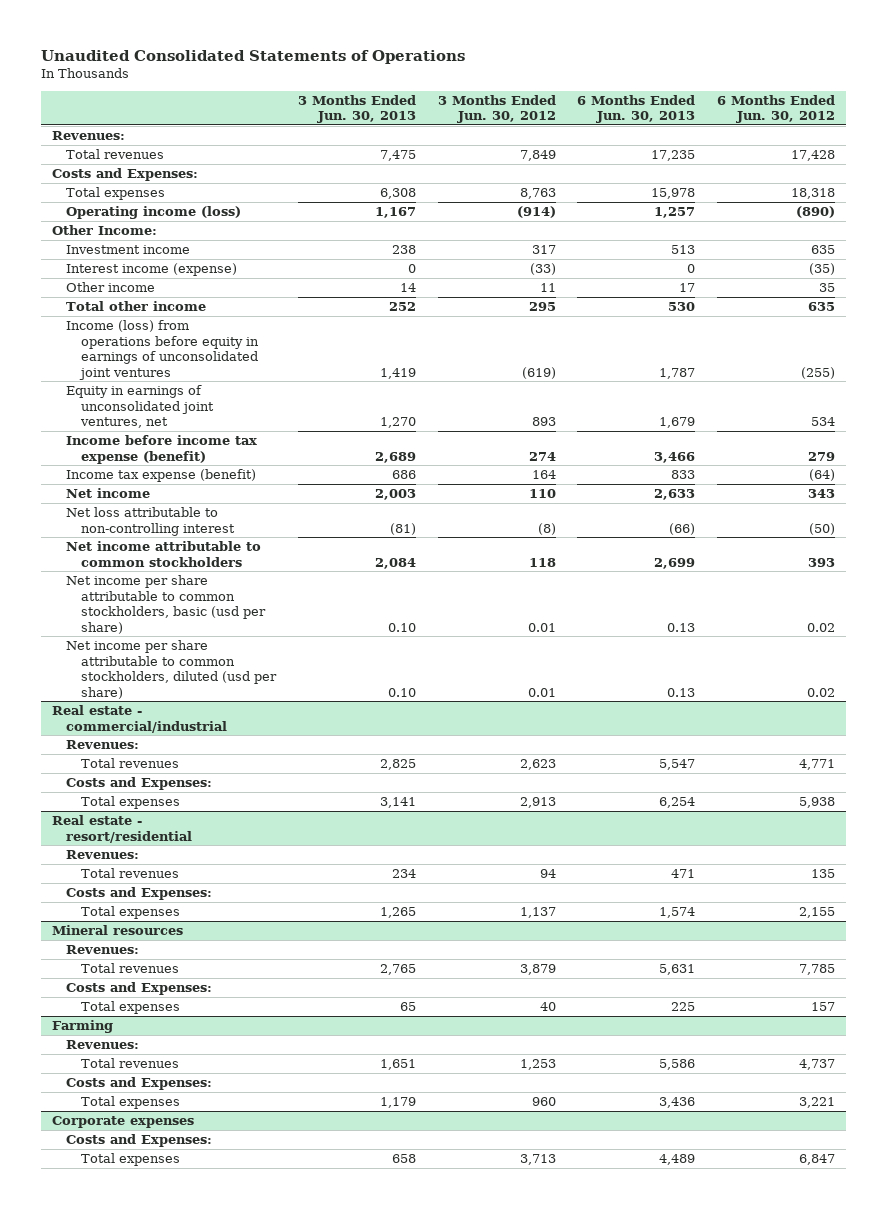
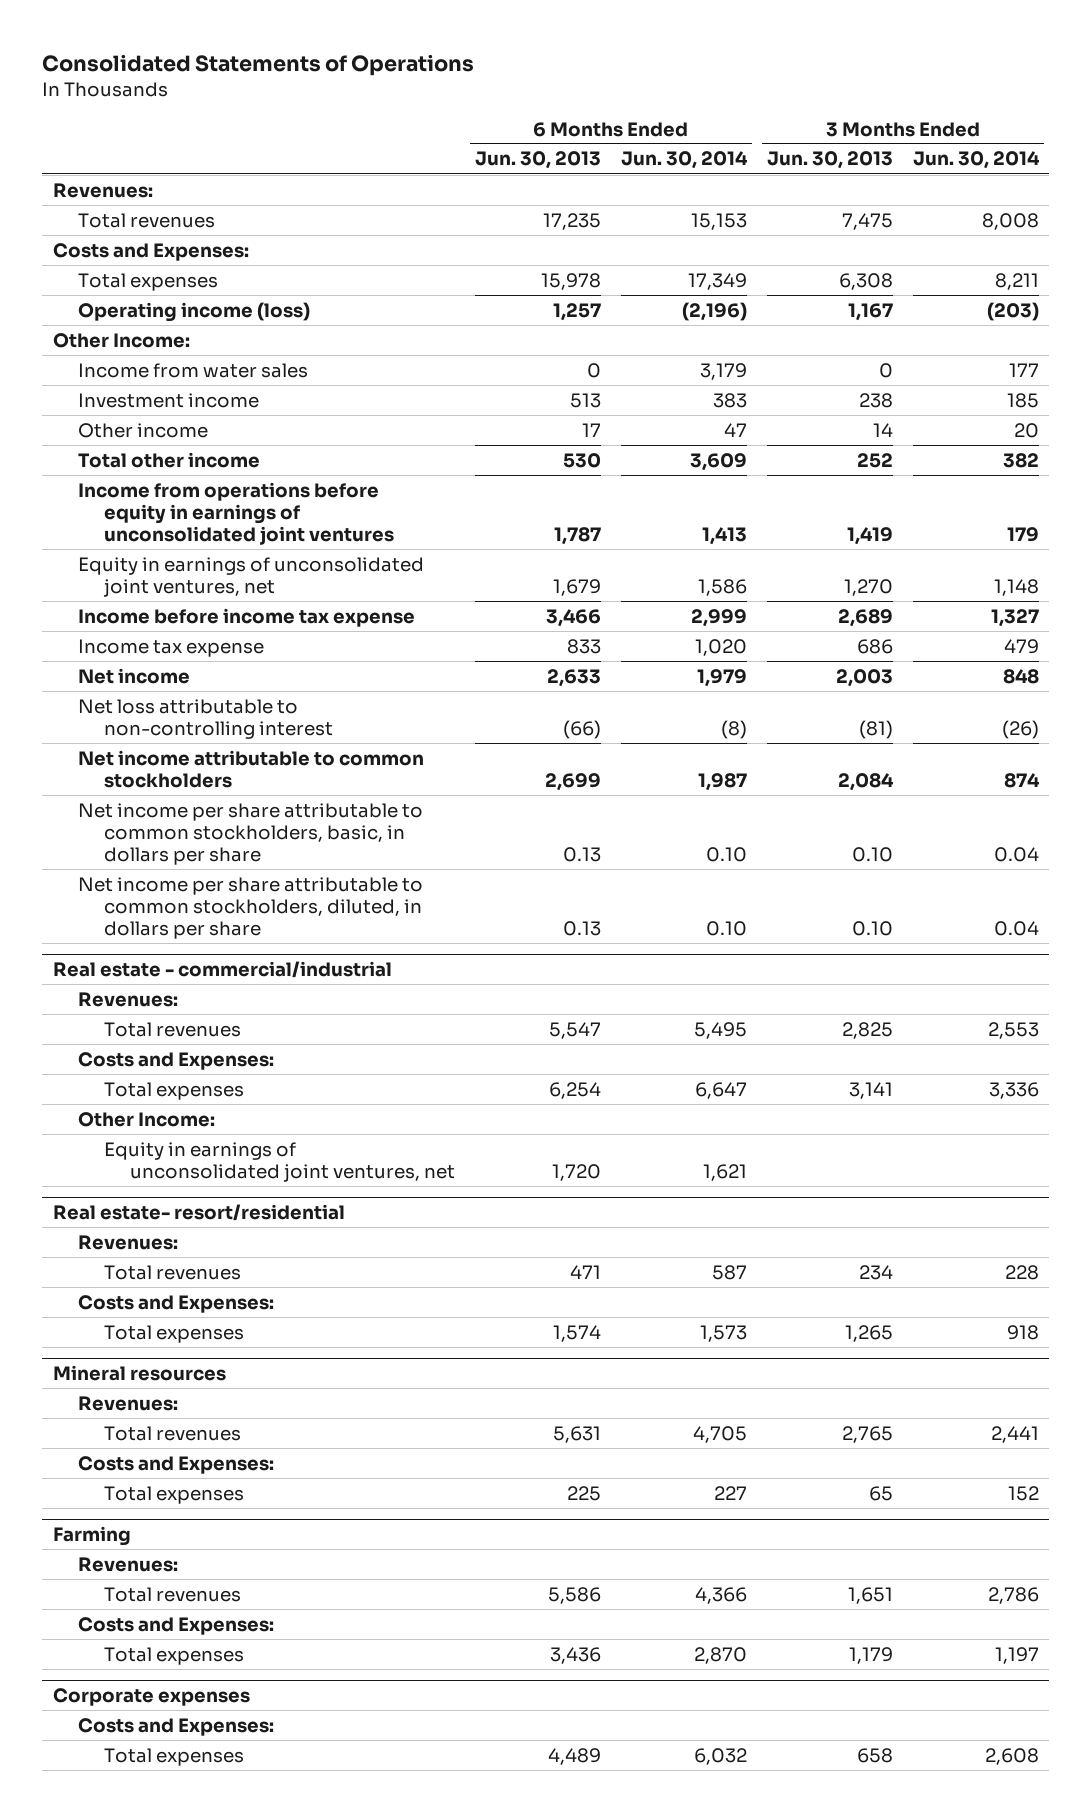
[40,49,465,64] Unaudited Consolidated Statements of Operations -> [42,53,475,76] Consolidated Statements of Operations
[437,94,556,124] 3 Months Ended Jun. 30, 2012 -> none
[716,94,835,124] 6 Months Ended Jun. 30, 2012 -> none
none -> [620,151,748,170] Jun. 30, 2014
none -> [912,151,1040,170] Jun. 30, 2014
none -> [78,362,309,378] Income from water sales
[66,263,238,277] Interest income (expense) -> none
[66,320,260,380] Income (loss) from operations before equity in earnings of unconsolidated joint ventures -> [78,481,394,546] Income from operations before equity in earnings of unconsolidated joint ventures
[66,435,258,464] Income before income tax expense (benefit) -> [78,607,416,627] Income before income tax expense
[66,469,257,483] Income tax expense (benefit) -> [78,638,265,657] Income tax expense
[66,575,267,634] Net income per share attributable to common stockholders, basic (usd per share) -> [78,802,424,866] Net income per share attributable to common stockholders, basic, in dollars per share
[66,640,278,699] Net income per share attributable to common stockholders, diluted (usd per share) -> [78,876,424,940] Net income per share attributable to common stockholders, diluted, in dollars per share
none -> [78,1111,216,1127] Other Income:
none -> [103,1141,455,1182] Equity in earnings of unconsolidated joint ventures, net
[51,815,193,843] Real estate - resort/residential -> [52,1203,345,1221] Real estate- resort/residential

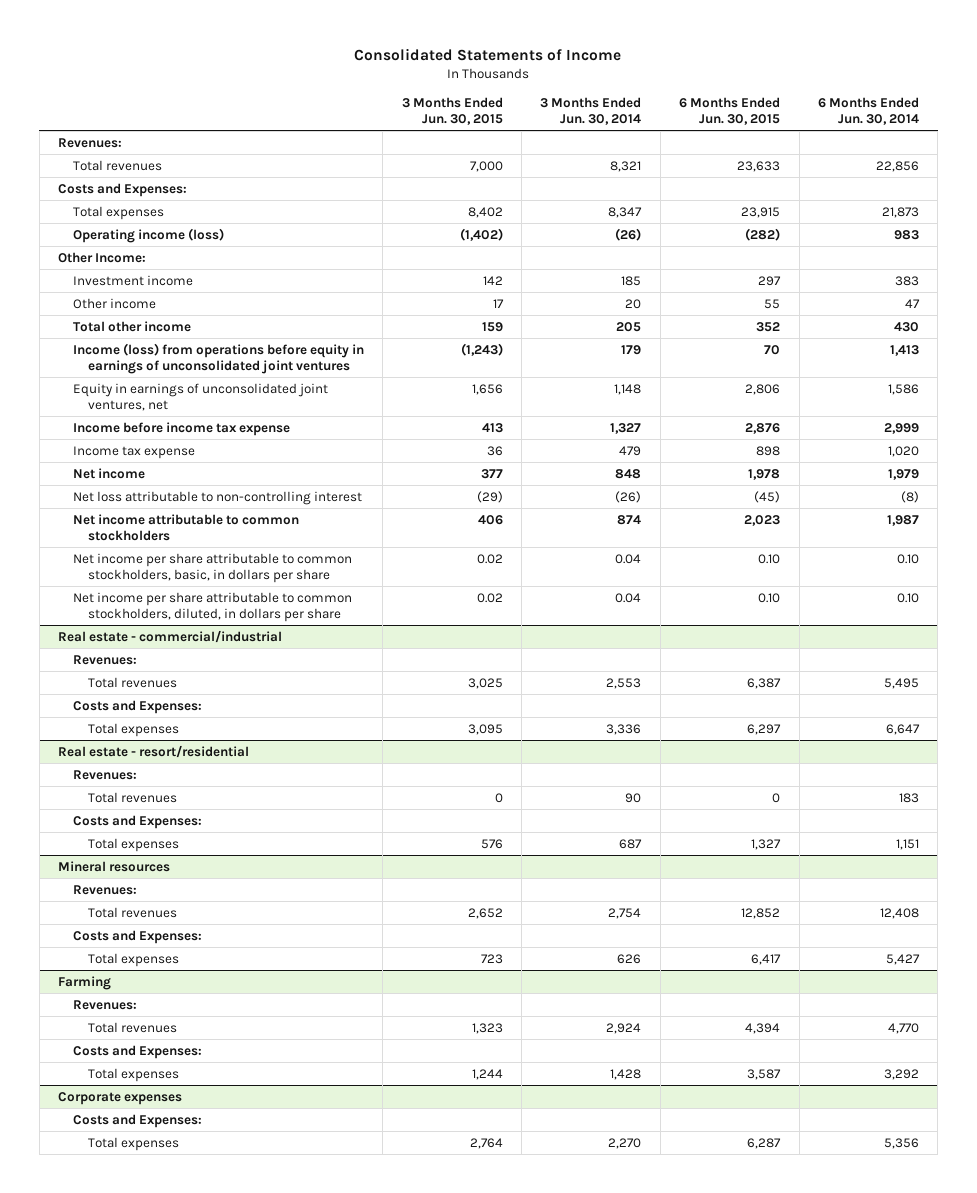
[42,53,475,76] Consolidated Statements of Operations -> [354,48,622,62] Consolidated Statements of Income
[474,151,601,170] Jun. 30, 2013 -> none
[766,151,893,170] Jun. 30, 2013 -> none
none -> [401,97,503,126] 3 Months Ended Jun. 30, 2015
none -> [679,97,781,126] 6 Months Ended Jun. 30, 2015
[690,212,747,230] 15,153 -> [875,160,919,172] 22,856
[981,212,1039,230] 8,008 -> [610,160,642,172] 8,321
[687,272,747,290] 17,349 -> [881,206,919,218] 21,873
[994,272,1039,290] 8,211 -> [608,206,643,218] 8,347
[681,301,747,321] (2,196) -> [893,229,919,240] 983
[986,301,1039,321] (203) -> [615,227,642,241] (26)
[78,362,309,378] Income from water sales -> none
[689,452,747,471] 3,609 -> [893,321,919,332] 430
[1002,452,1039,468] 382 -> [616,321,642,332] 205
[78,481,394,546] Income from operations before equity in earnings of unconsolidated joint ventures -> [73,342,365,374] Income (loss) from operations before equity in earnings of unconsolidated joint ventures
[78,1111,216,1127] Other Income: -> none
[103,1141,455,1182] Equity in earnings of unconsolidated joint ventures, net -> none
[52,1203,345,1221] Real estate- resort/residential -> [58,744,250,758] Real estate - resort/residential
[711,1264,747,1280] 587 -> [898,792,919,803] 183
[1004,1264,1039,1280] 228 -> [625,792,642,803] 90
[699,1324,747,1342] 1,573 -> [895,838,919,850] 1,151
[1006,1324,1039,1340] 918 -> [619,838,643,849] 687
[692,1425,747,1443] 4,705 -> [879,907,919,919] 12,408
[990,1425,1039,1443] 2,441 -> [608,907,642,919] 2,754
[713,1485,747,1500] 227 -> [885,953,920,965] 5,427
[1007,1485,1039,1501] 152 -> [617,953,642,964] 626
[694,1586,747,1604] 4,366 -> [887,1022,919,1034] 4,770
[987,1586,1039,1604] 2,786 -> [606,1022,642,1034] 2,924
[693,1646,747,1664] 2,870 -> [883,1068,919,1080] 3,292
[994,1646,1039,1664] 1,197 -> [610,1068,642,1080] 1,428
[693,1747,747,1765] 6,032 -> [883,1137,919,1149] 5,356
[984,1747,1039,1765] 2,608 -> [608,1137,642,1149] 2,270

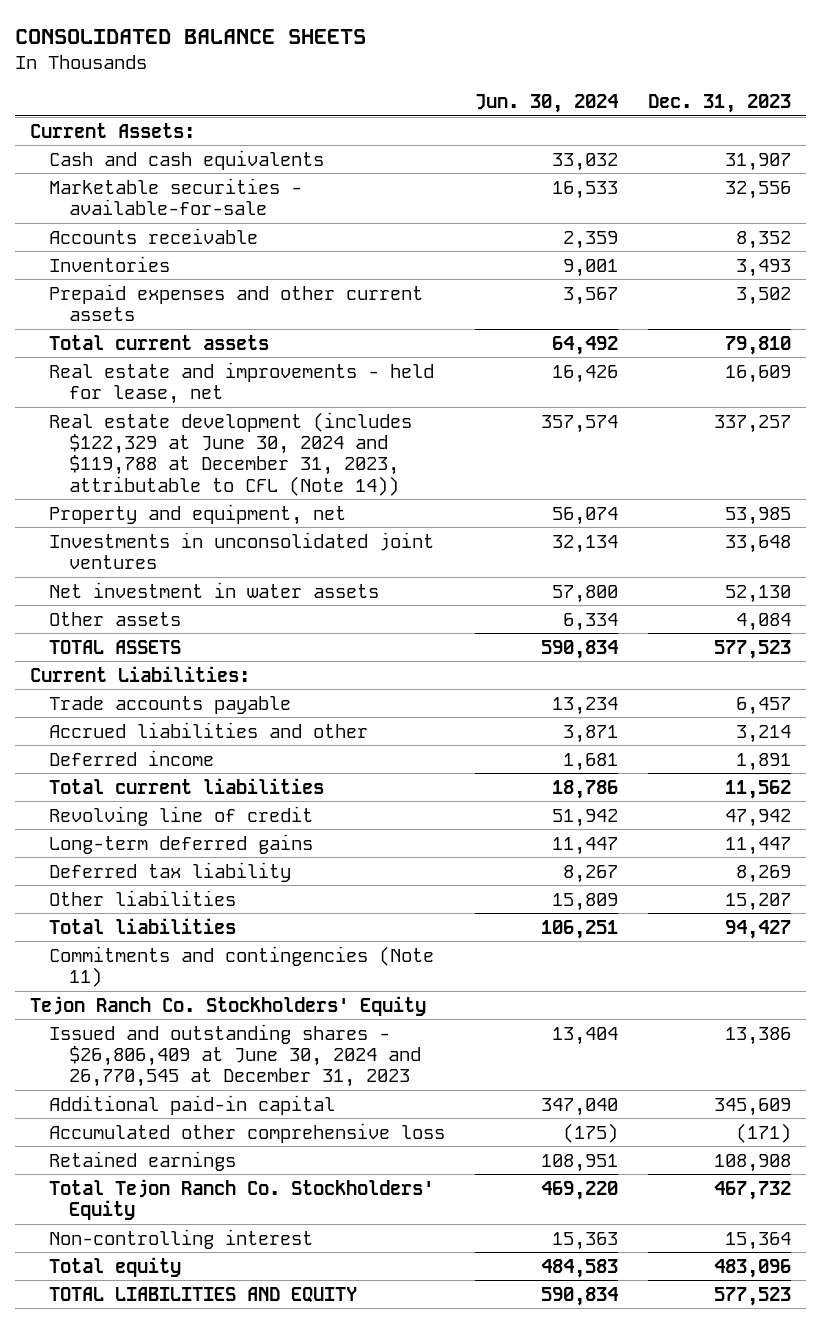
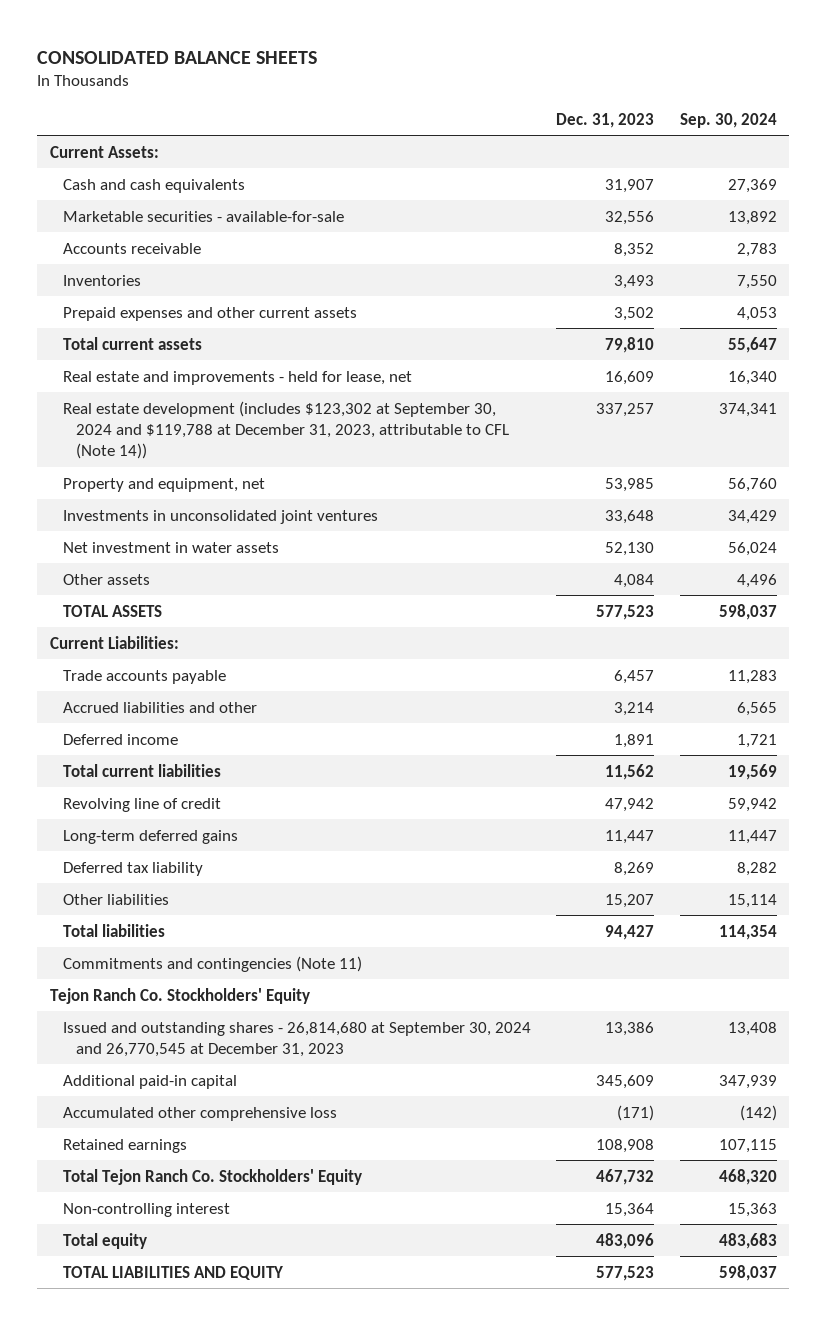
[474,93,618,113] Jun. 30, 2024 -> none
none -> [679,112,777,128] Sep. 30, 2024
[49,411,413,496] Real estate development (includes $122,329 at June 30, 2024 and $119,788 at December 31, 2023, attributable to CFL (Note 14)) -> [62,400,509,460] Real estate development (includes $123,302 at September 30, 2024 and $119,788 at December 31, 2023, attributable to CFL (Note 14))
[49,1023,421,1088] Issued and outstanding shares - $26,806,409 at June 30, 2024 and 26,770,545 at December 31, 2023 -> [62,1021,531,1057] Issued and outstanding shares - 26,814,680 at September 30, 2024 and 26,770,545 at December 31, 2023

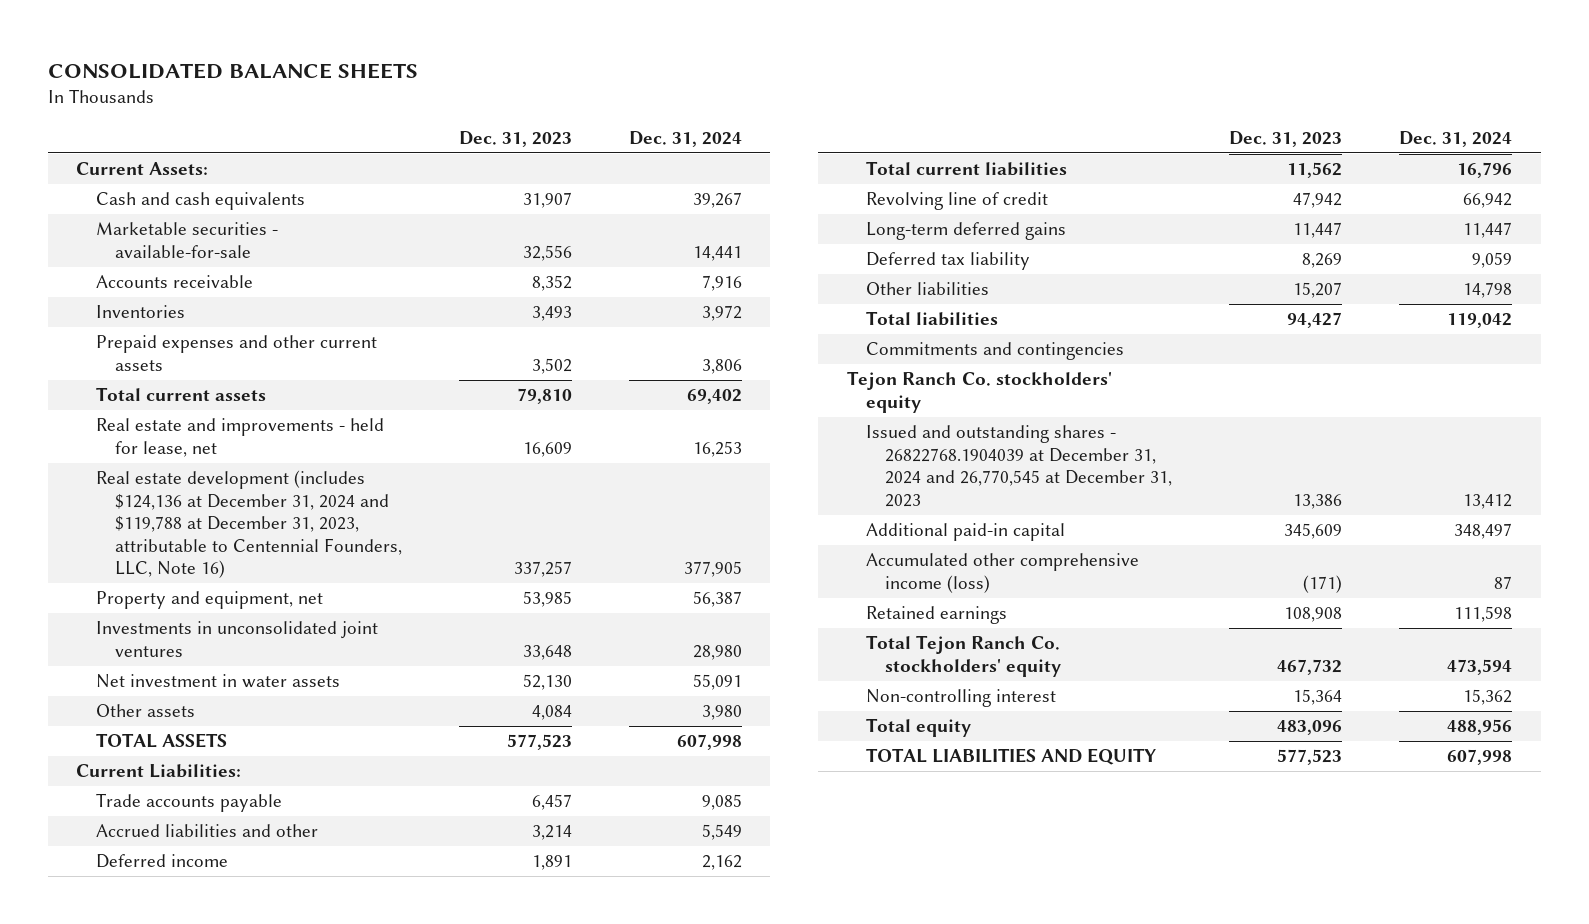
[679,112,777,128] Sep. 30, 2024 -> none
none -> [628,130,742,147] Dec. 31, 2024
[62,400,509,460] Real estate development (includes $123,302 at September 30, 2024 and $119,788 at December 31, 2023, attributable to CFL (Note 14)) -> [95,470,402,579] Real estate development (includes $124,136 at December 31, 2024 and $119,788 at December 31, 2023, attributable to Centennial Founders, LLC, Note 16)
[62,955,362,972] Commitments and contingencies (Note 11) -> [865,342,1124,361] Commitments and contingencies
[50,987,311,1004] Tejon Ranch Co. Stockholders' Equity -> [846,371,1112,413] Tejon Ranch Co. stockholders' equity
[62,1021,531,1057] Issued and outstanding shares - 26,814,680 at September 30, 2024 and 26,770,545 at December 31, 2023 -> [865,425,1173,507] Issued and outstanding shares - 26822768.1904039 at December 31, 2024 and 26,770,545 at December 31, 2023
[62,1106,337,1121] Accumulated other comprehensive loss -> [865,553,1139,593] Accumulated other comprehensive income (loss)
[62,1168,362,1185] Total Tejon Ranch Co. Stockholders' Equity -> [865,635,1062,677] Total Tejon Ranch Co. stockholders' equity

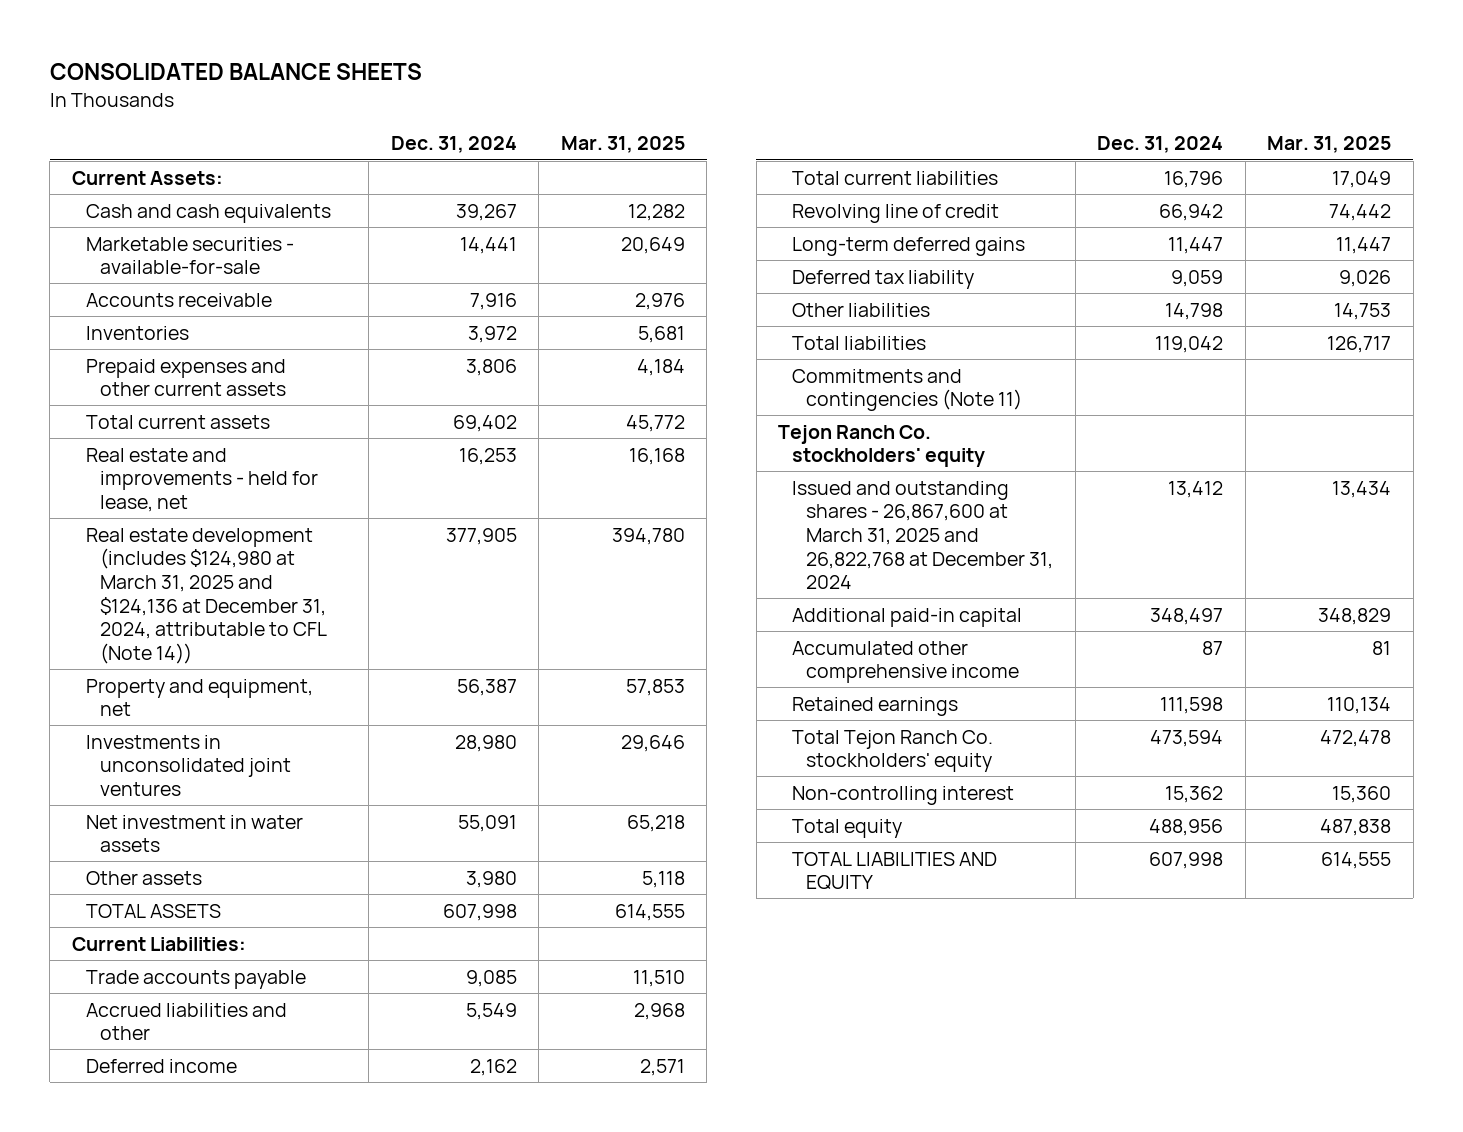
[458,130,572,147] Dec. 31, 2023 -> none
none -> [560,136,685,154] Mar. 31, 2025
[95,470,402,579] Real estate development (includes $124,136 at December 31, 2024 and $119,788 at December 31, 2023, attributable to Centennial Founders, LLC, Note 16) -> [85,527,327,664] Real estate development (includes $124,980 at March 31, 2025 and $124,136 at December 31, 2024, attributable to CFL (Note 14))
[865,342,1124,361] Commitments and contingencies -> [792,368,1023,412] Commitments and contingencies (Note 11)
[865,425,1173,507] Issued and outstanding shares - 26822768.1904039 at December 31, 2024 and 26,770,545 at December 31, 2023 -> [792,480,1054,590] Issued and outstanding shares - 26,867,600 at March 31, 2025 and 26,822,768 at December 31, 2024
[865,553,1139,593] Accumulated other comprehensive income (loss) -> [792,640,1020,684] Accumulated other comprehensive income

